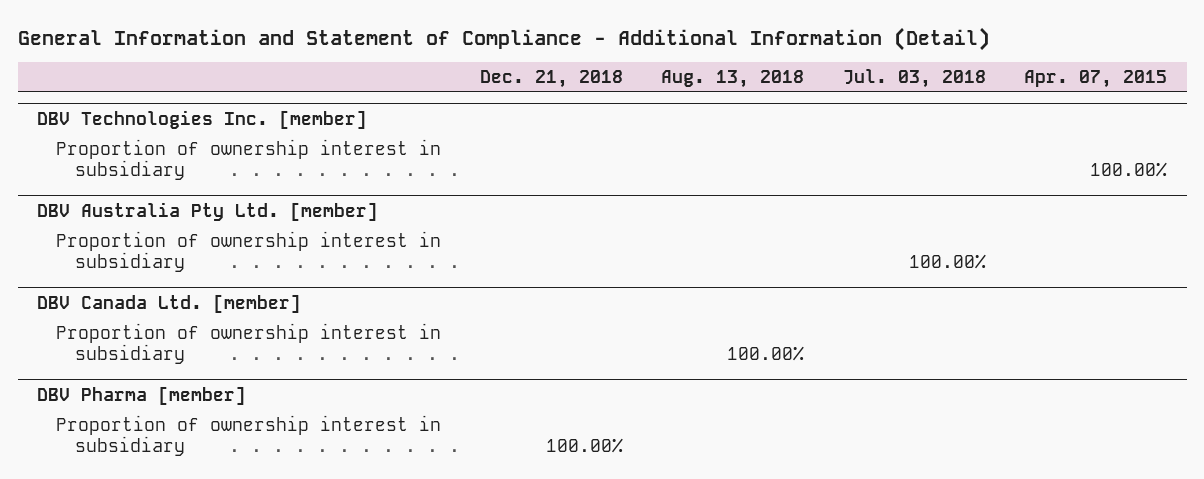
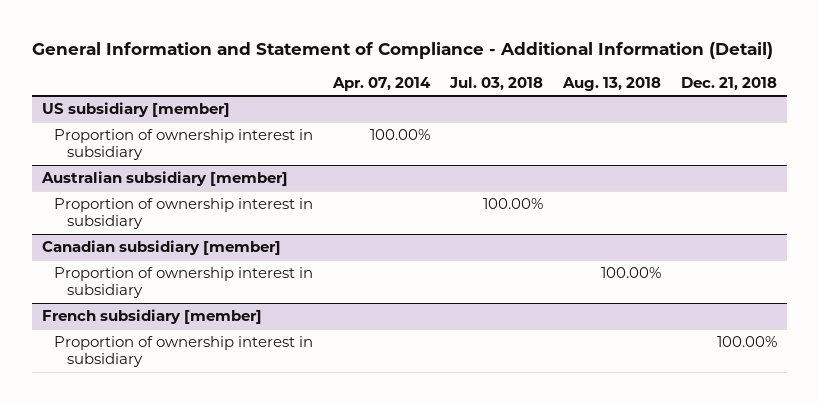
[1024,69,1168,88] Apr. 07, 2015 -> none
none -> [332,76,432,91] Apr. 07, 2014
[36,109,367,129] DBV Technologies Inc. [member] -> [41,102,230,118] US subsidiary [member]
[36,201,378,221] DBV Australia Pty Ltd. [member] -> [40,171,288,187] Australian subsidiary [member]
[36,293,301,313] DBV Canada Ltd. [member] -> [41,240,281,256] Canadian subsidiary [member]
[36,385,246,405] DBV Pharma [member] -> [41,309,262,325] French subsidiary [member]

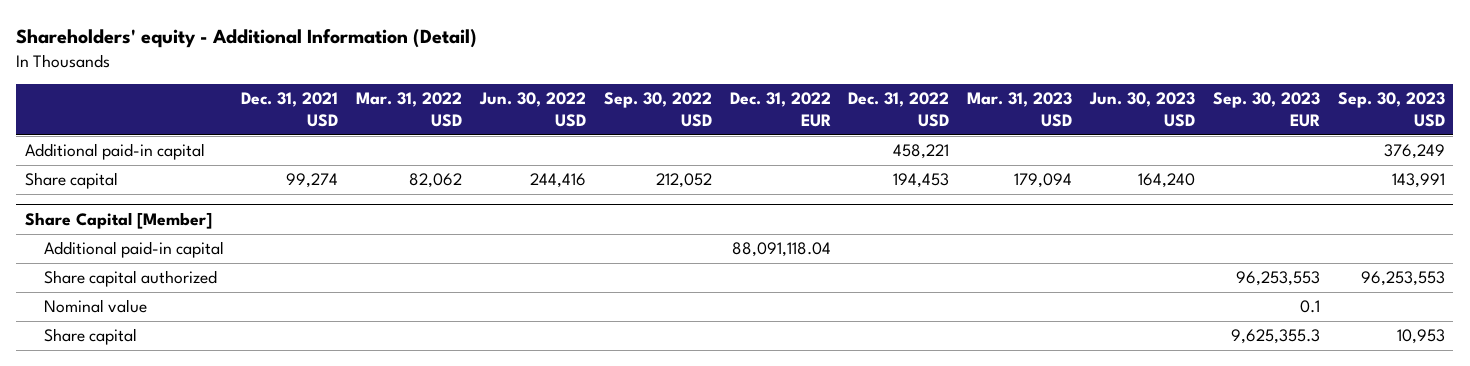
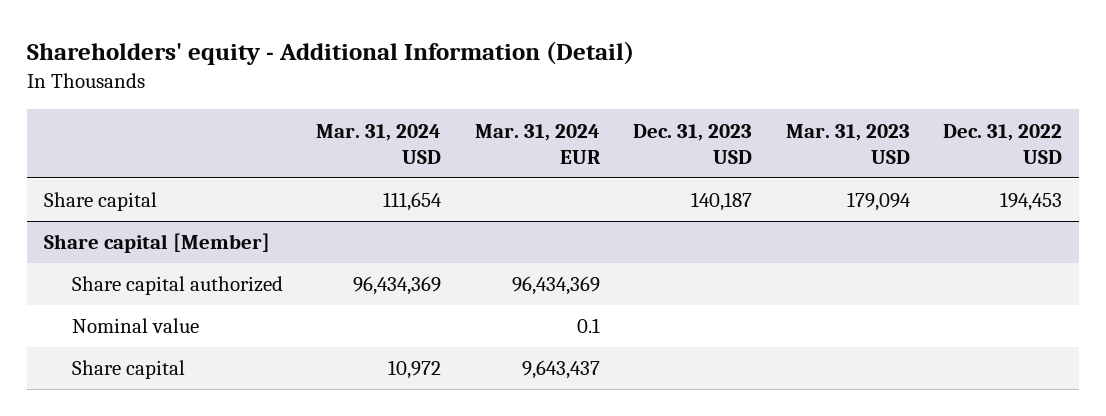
[241,92,339,127] Dec. 31, 2021 USD -> none
[356,92,463,127] Mar. 31, 2022 USD -> none
[478,92,586,127] Jun. 30, 2022 USD -> none
[603,92,712,127] Sep. 30, 2022 USD -> none
[729,92,831,127] Dec. 31, 2022 EUR -> none
[1088,92,1195,127] Jun. 30, 2023 USD -> none
[1212,92,1320,127] Sep. 30, 2023 EUR -> none
[1337,92,1445,127] Sep. 30, 2023 USD -> none
none -> [316,123,442,165] Mar. 31, 2024 USD
none -> [474,123,601,165] Mar. 31, 2024 EUR
none -> [633,123,753,165] Dec. 31, 2023 USD
[25,143,206,161] Additional paid-in capital -> none
[43,241,224,259] Additional paid-in capital -> none
[25,211,213,229] Share Capital [Member] -> [43,233,270,254] Share capital [Member]

